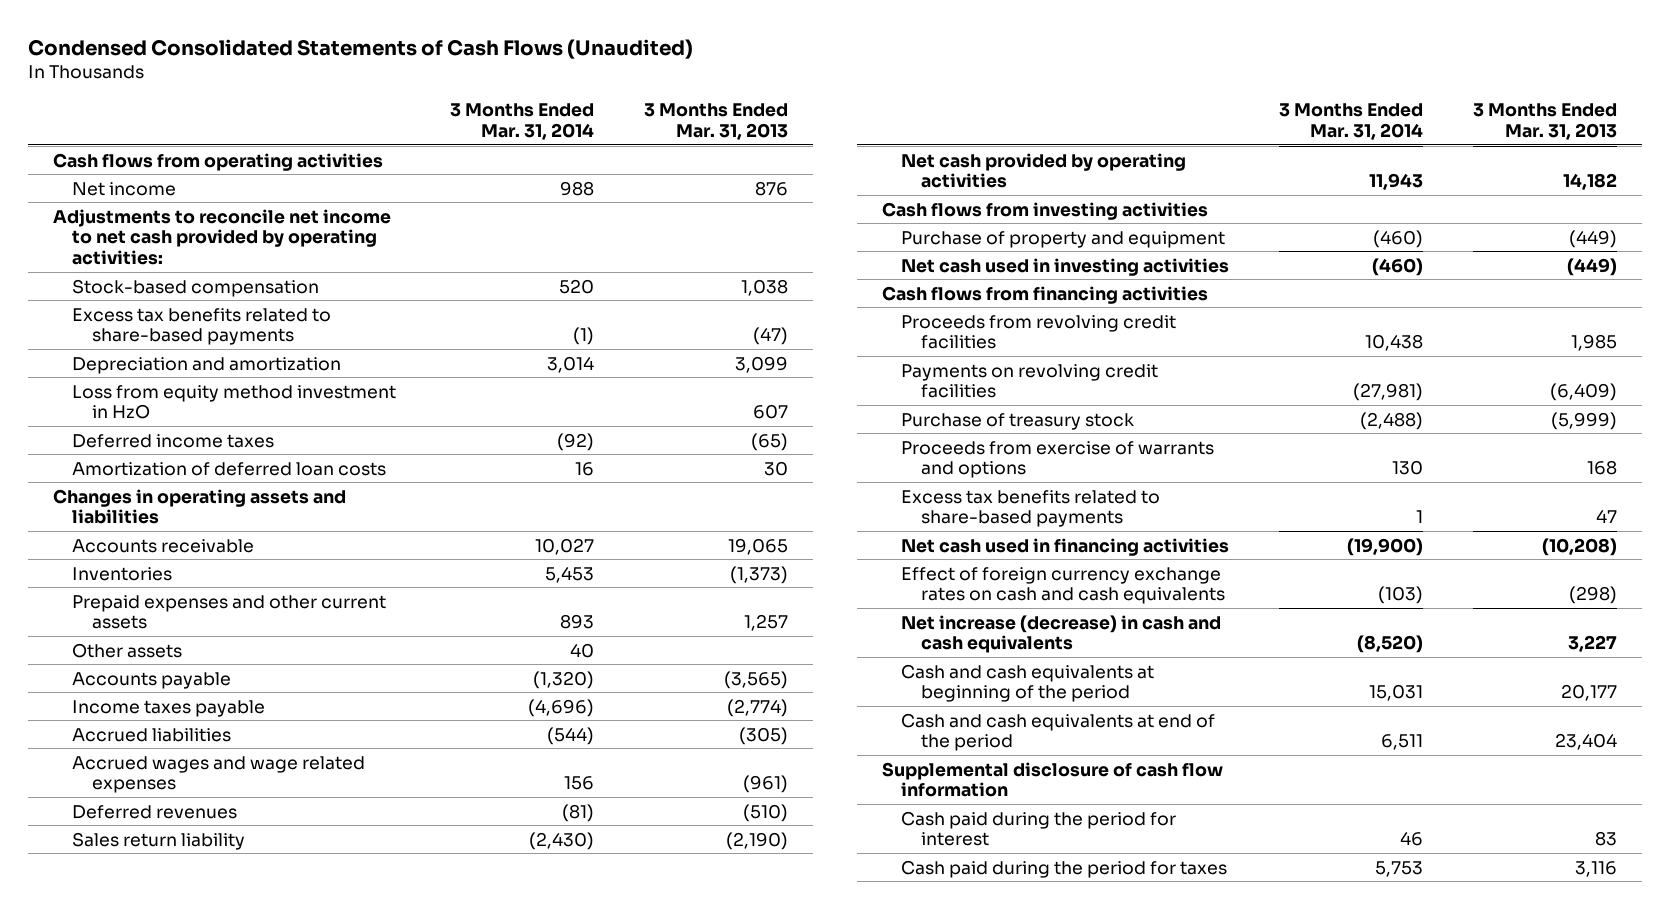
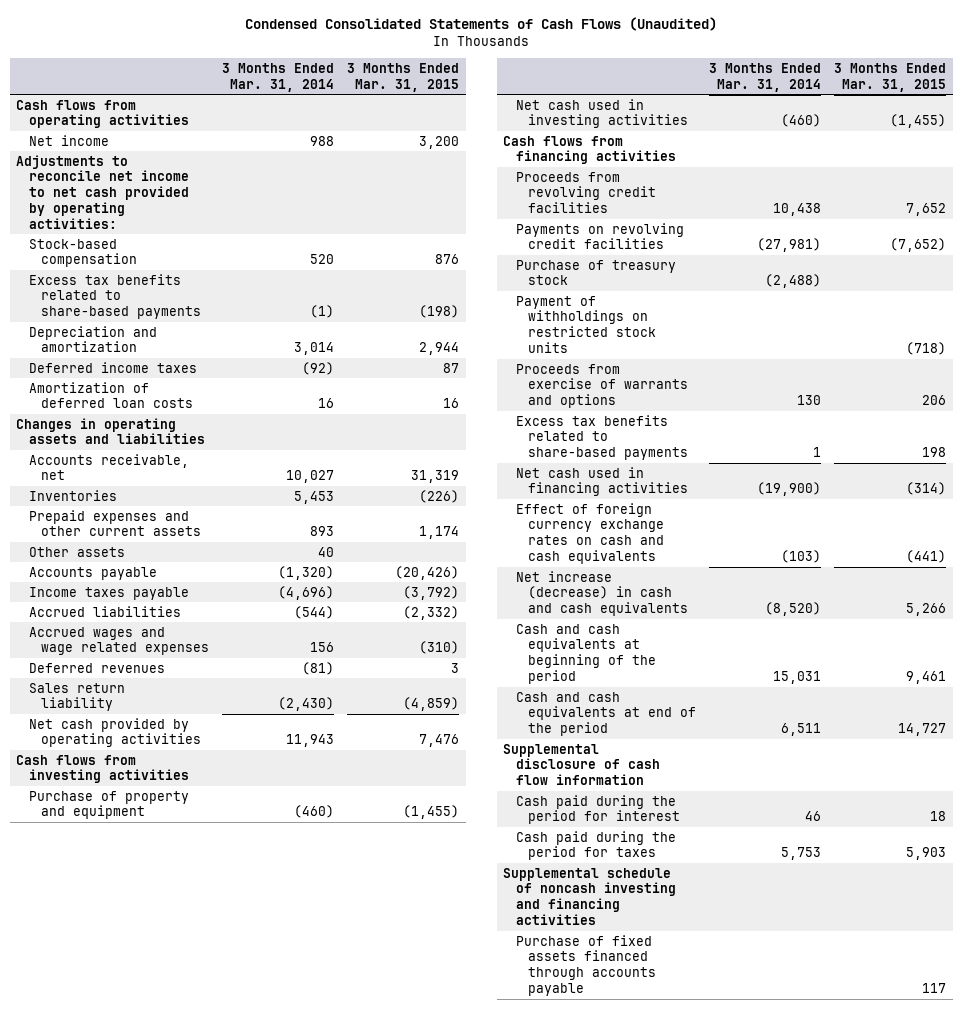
[644,103,789,141] 3 Months Ended Mar. 31, 2013 -> none
none -> [347,62,460,92] 3 Months Ended Mar. 31, 2015
[72,384,397,420] Loss from equity method investment in HzO -> none
[72,538,255,553] Accounts receivable -> [28,453,189,481] Accounts receivable, net
none -> [515,295,657,353] Payment of withholdings on restricted stock units
none -> [503,867,676,925] Supplemental schedule of noncash investing and financing activities
none -> [515,934,657,996] Purchase of fixed assets financed through accounts payable

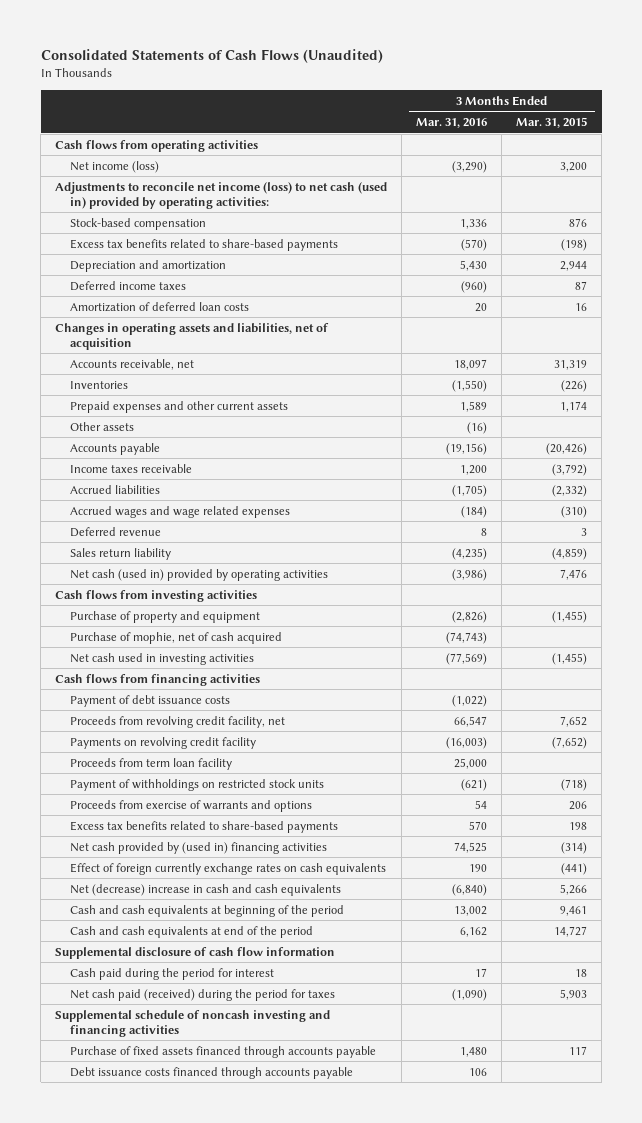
[245,17,718,32] Condensed Consolidated Statements of Cash Flows (Unaudited) -> [40,49,383,64] Consolidated Statements of Cash Flows (Unaudited)
[222,62,335,92] 3 Months Ended Mar. 31, 2014 -> none
none -> [416,118,488,129] Mar. 31, 2016
[28,134,109,146] Net income -> [69,160,159,173] Net income (loss)
[16,154,189,229] Adjustments to reconcile net income to net cash provided by operating activities: -> [55,181,388,209] Adjustments to reconcile net income (loss) to net cash (used in) provided by operating activities:
[16,417,205,445] Changes in operating assets and liabilities -> [55,322,330,350] Changes in operating assets and liabilities, net of acquisition
[28,586,189,600] Income taxes payable -> [69,463,192,473] Income taxes receivable
[28,662,165,673] Deferred revenues -> [69,526,161,537] Deferred revenue
[28,717,202,748] Net cash provided by operating activities -> [69,568,328,581] Net cash (used in) provided by operating activities
none -> [69,631,282,644] Purchase of mophie, net of cash acquired
[515,259,676,286] Purchase of treasury stock -> none
none -> [69,694,230,707] Payment of debt issuance costs
[515,171,657,214] Proceeds from revolving credit facilities -> [69,715,285,728] Proceeds from revolving credit facility, net
[515,222,684,250] Payments on revolving credit facilities -> [69,736,256,749] Payments on revolving credit facility
none -> [69,757,232,770] Proceeds from term loan facility
[515,466,689,497] Net cash used in financing activities -> [69,841,327,854] Net cash provided by (used in) financing activities
[515,502,665,564] Effect of foreign currency exchange rates on cash and cash equivalents -> [69,862,386,875] Effect of foreign currently exchange rates on cash equivalents
[515,570,689,617] Net increase (decrease) in cash and cash equivalents -> [69,883,341,896] Net (decrease) increase in cash and cash equivalents
[515,830,676,861] Cash paid during the period for taxes -> [69,988,335,1001] Net cash paid (received) during the period for taxes
none -> [69,1066,353,1079] Debt issuance costs financed through accounts payable

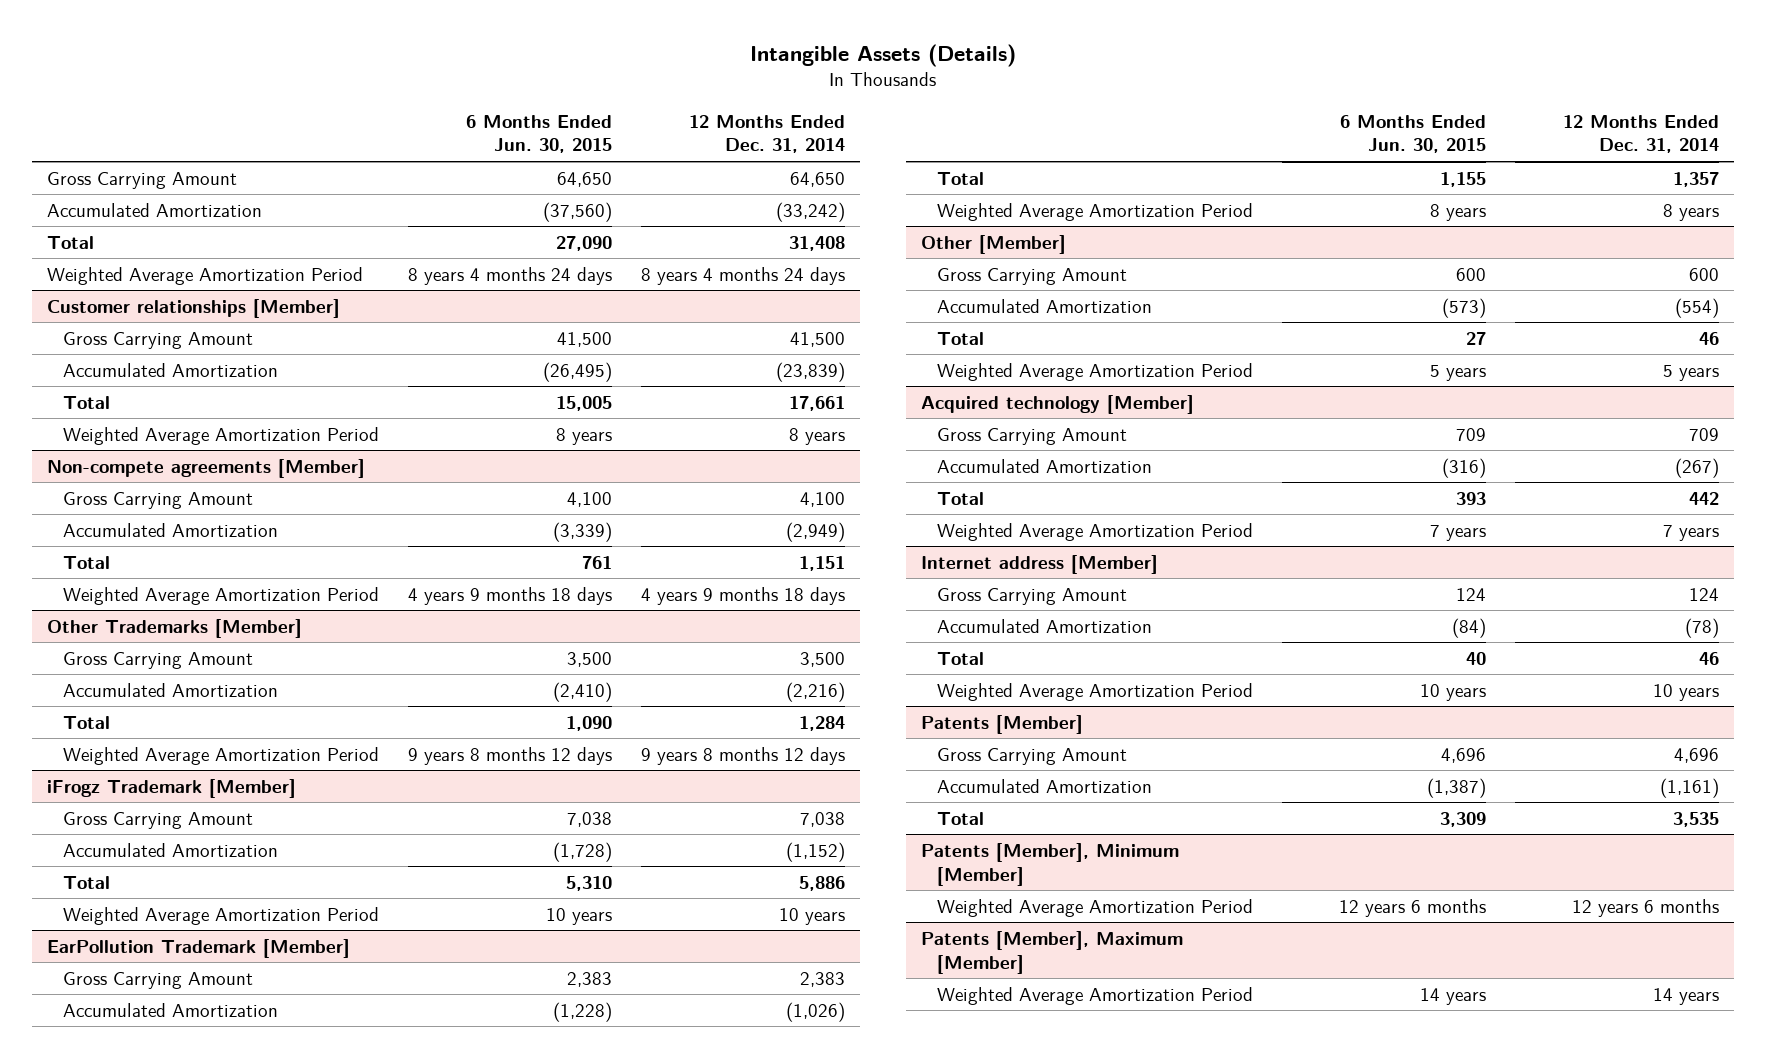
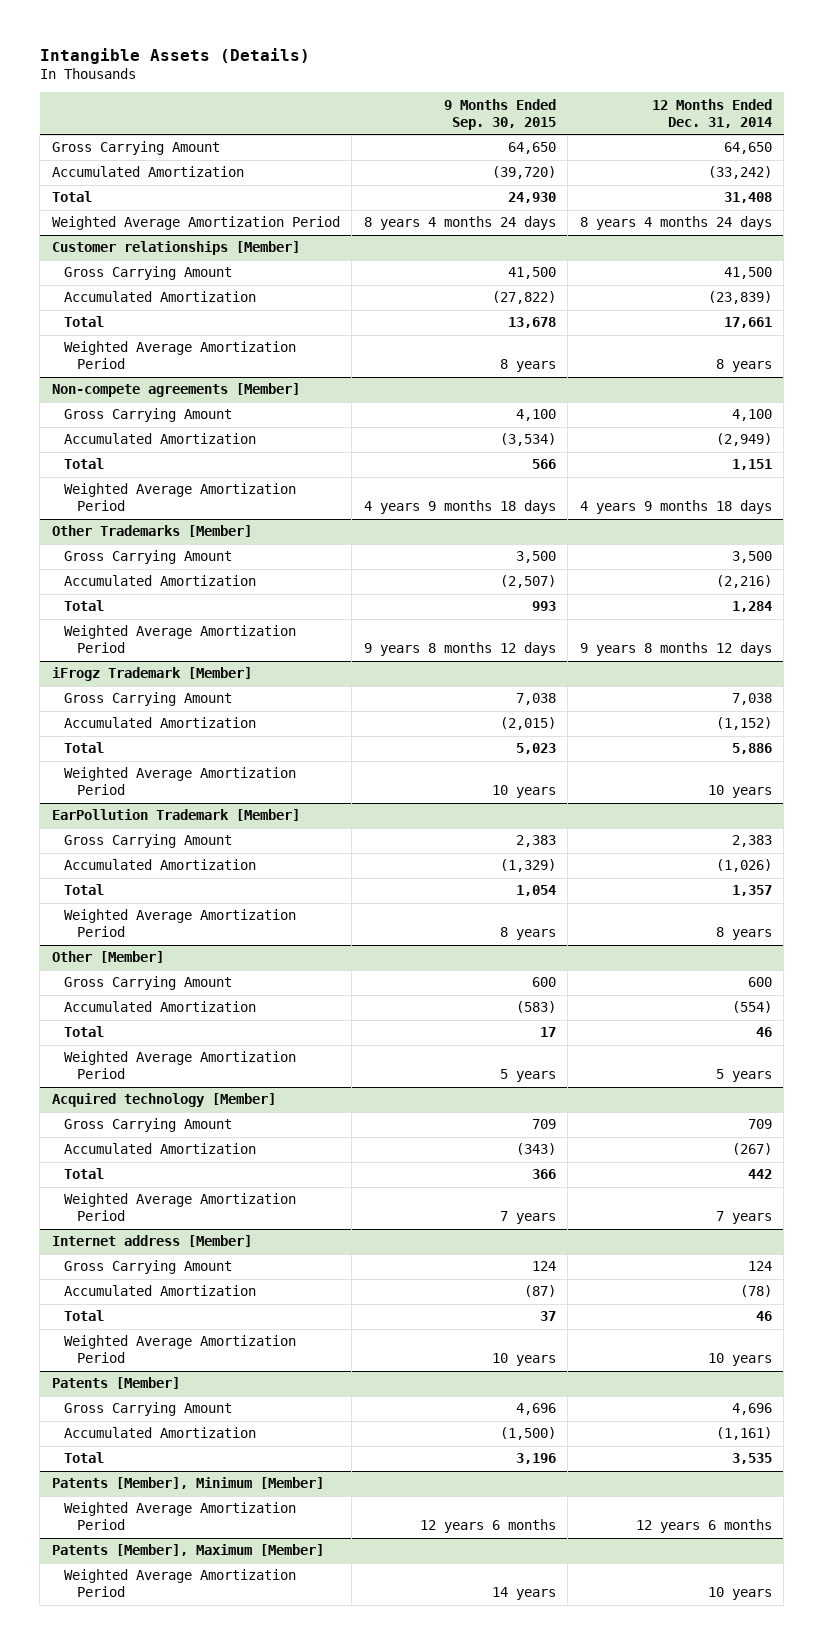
[465,114,612,154] 6 Months Ended Jun. 30, 2015 -> none
none -> [443,98,556,130] 9 Months Ended Sep. 30, 2015
[1653,987,1720,1005] 14 years -> [707,1587,772,1601] 10 years

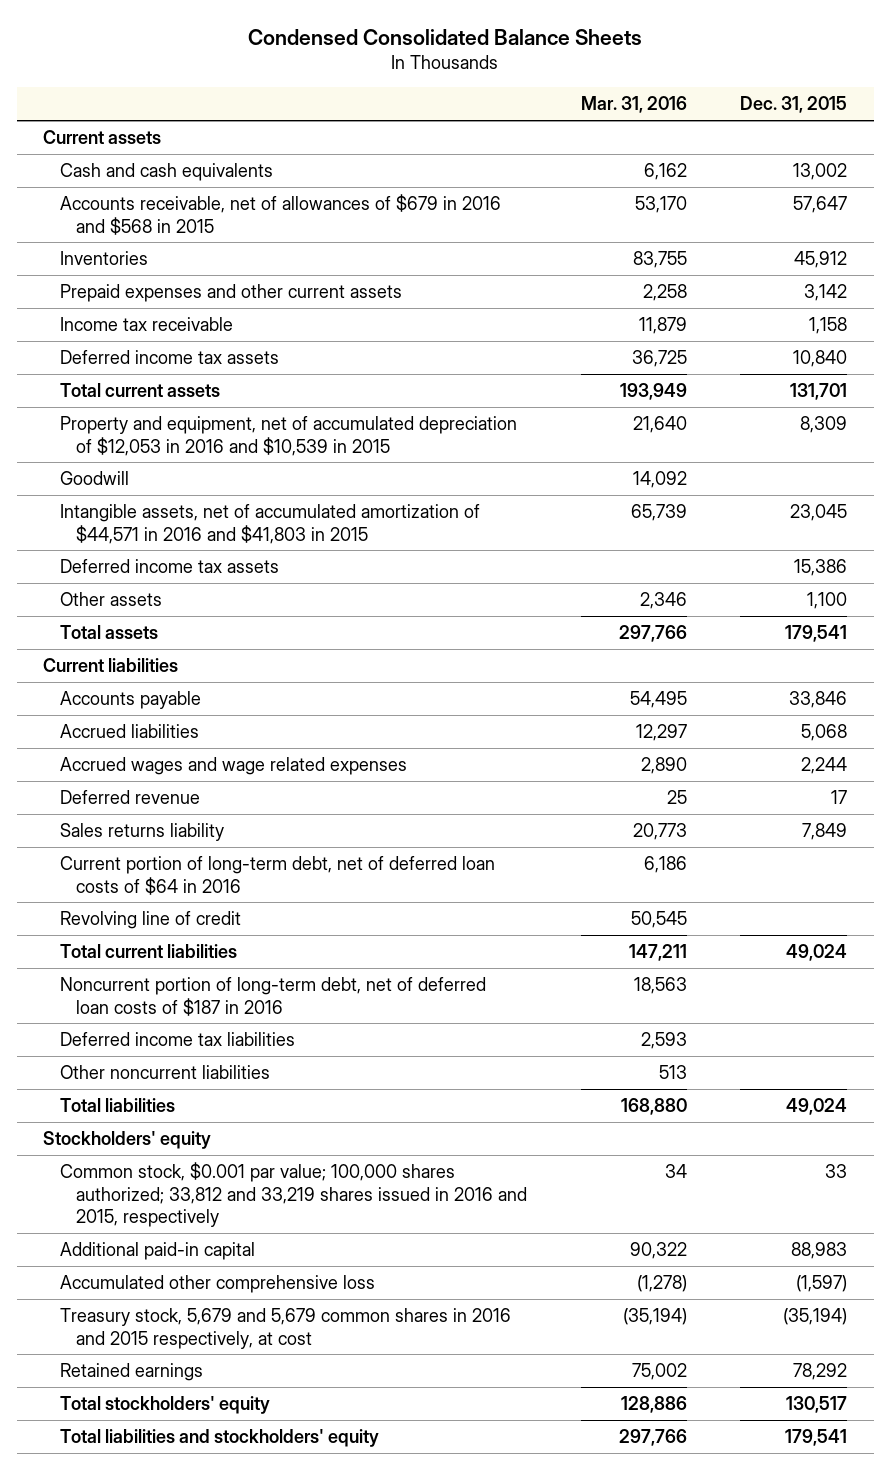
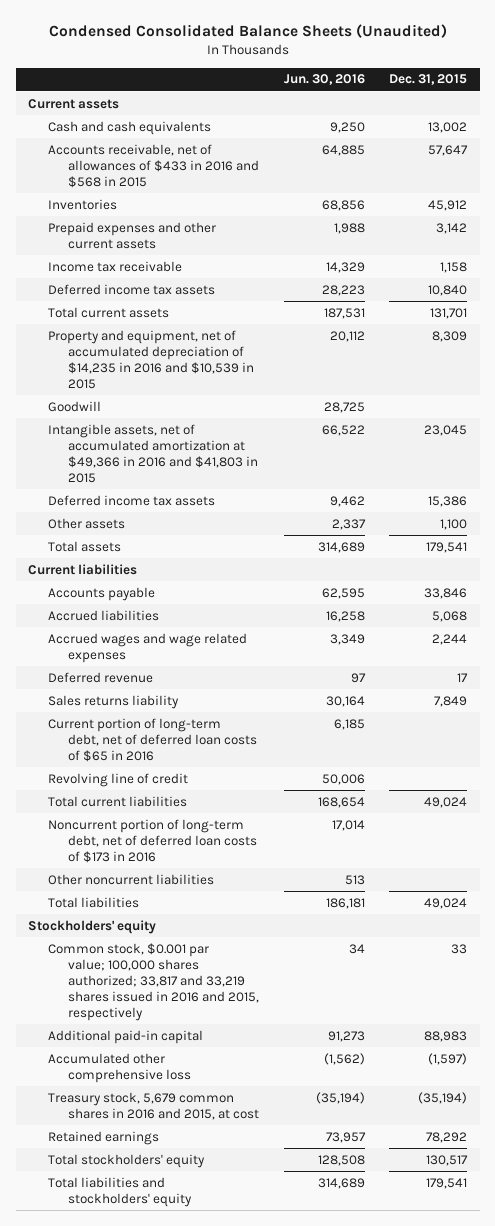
[248,28,643,45] Condensed Consolidated Balance Sheets -> [48,24,447,39] Condensed Consolidated Balance Sheets (Unaudited)
[580,96,687,114] Mar. 31, 2016 -> none
none -> [283,74,365,86] Jun. 30, 2016
[59,193,501,235] Accounts receivable, net of allowances of $679 in 2016 and $568 in 2015 -> [47,143,259,188] Accounts receivable, net of allowances of $433 in 2016 and $568 in 2015
[59,415,517,456] Property and equipment, net of accumulated depreciation of $12,053 in 2016 and $10,539 in 2015 -> [47,329,254,389] Property and equipment, net of accumulated depreciation of $14,235 in 2016 and $10,539 in 2015
[59,503,480,544] Intangible assets, net of accumulated amortization of $44,571 in 2016 and $41,803 in 2015 -> [47,423,258,483] Intangible assets, net of accumulated amortization at $49,366 in 2016 and $41,803 in 2015
[59,855,495,895] Current portion of long-term debt, net of deferred loan costs of $64 in 2016 -> [47,717,257,762] Current portion of long-term debt, net of deferred loan costs of $65 in 2016
[59,1031,295,1046] Deferred income tax liabilities -> none
[59,976,486,1016] Noncurrent portion of long-term debt, net of deferred loan costs of $187 in 2016 -> [47,818,257,863] Noncurrent portion of long-term debt, net of deferred loan costs of $173 in 2016
[59,1161,527,1228] Common stock, $0.001 par value; 100,000 shares authorized; 33,812 and 33,219 shares issued in 2016 and 2015, respectively -> [47,942,259,1022] Common stock, $0.001 par value; 100,000 shares authorized; 33,817 and 33,219 shares issued in 2016 and 2015, respectively
[59,1307,511,1349] Treasury stock, 5,679 and 5,679 common shares in 2016 and 2015 respectively, at cost -> [47,1091,259,1120] Treasury stock, 5,679 common shares in 2016 and 2015, at cost

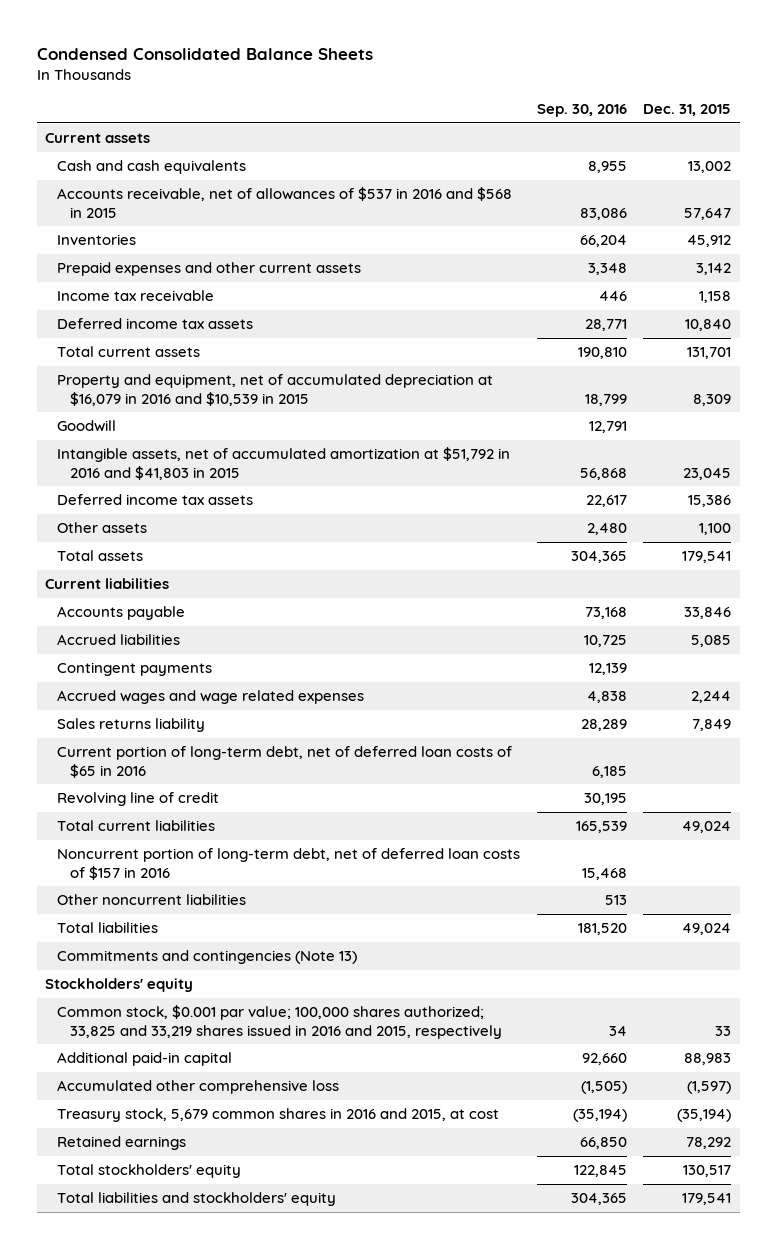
[48,24,447,39] Condensed Consolidated Balance Sheets (Unaudited) -> [36,47,373,60] Condensed Consolidated Balance Sheets
[283,74,365,86] Jun. 30, 2016 -> none
none -> [536,104,627,118] Sep. 30, 2016
[47,143,259,188] Accounts receivable, net of allowances of $433 in 2016 and $568 in 2015 -> [57,187,513,218] Accounts receivable, net of allowances of $537 in 2016 and $568 in 2015
[47,329,254,389] Property and equipment, net of accumulated depreciation of $14,235 in 2016 and $10,539 in 2015 -> [57,374,494,406] Property and equipment, net of accumulated depreciation at $16,079 in 2016 and $10,539 in 2015
[47,423,258,483] Intangible assets, net of accumulated amortization at $49,366 in 2016 and $41,803 in 2015 -> [57,447,511,480] Intangible assets, net of accumulated amortization at $51,792 in 2016 and $41,803 in 2015
[432,610,468,622] 5,068 -> [691,635,732,648] 5,085
none -> [57,662,213,677] Contingent payments
[47,671,153,683] Deferred revenue -> none
[47,818,257,863] Noncurrent portion of long-term debt, net of deferred loan costs of $173 in 2016 -> [57,848,521,880] Noncurrent portion of long-term debt, net of deferred loan costs of $157 in 2016
none -> [57,950,358,965] Commitments and contingencies (Note 13)
[47,942,259,1022] Common stock, $0.001 par value; 100,000 shares authorized; 33,817 and 33,219 shares issued in 2016 and 2015, respectively -> [57,1005,503,1039] Common stock, $0.001 par value; 100,000 shares authorized; 33,825 and 33,219 shares issued in 2016 and 2015, respectively

